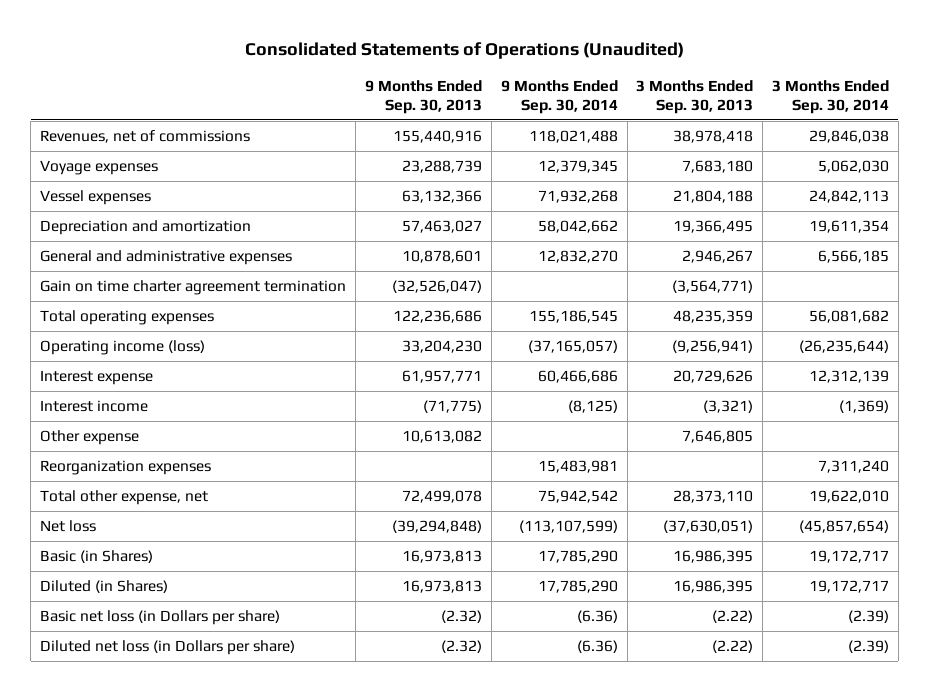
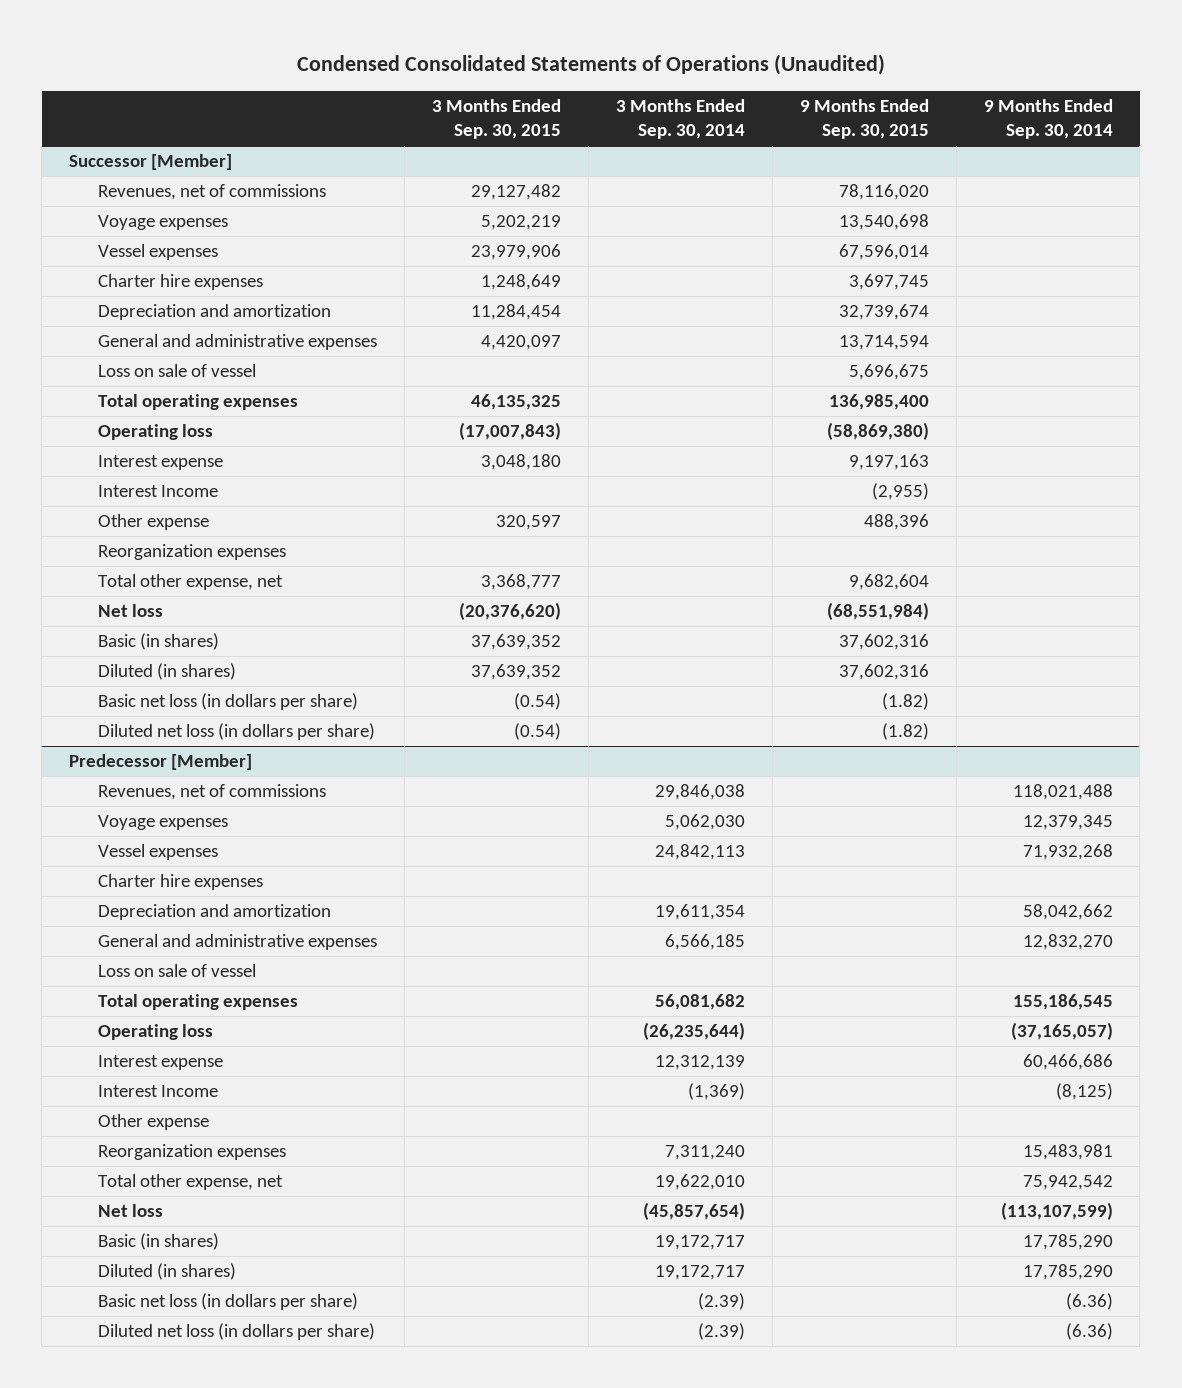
[244,42,684,60] Consolidated Statements of Operations (Unaudited) -> [296,54,885,76] Condensed Consolidated Statements of Operations (Unaudited)
[364,79,482,115] 9 Months Ended Sep. 30, 2013 -> none
[636,79,754,115] 3 Months Ended Sep. 30, 2013 -> none
none -> [431,98,561,140] 3 Months Ended Sep. 30, 2015
none -> [799,98,929,140] 9 Months Ended Sep. 30, 2015
none -> [69,154,233,171] Successor [Member]
none -> [97,184,326,201] Revenues, net of commissions
none -> [97,215,228,231] Voyage expenses
none -> [97,244,218,261] Vessel expenses
none -> [97,274,263,291] Charter hire expenses
none -> [97,304,331,321] Depreciation and amortization
none -> [97,334,377,351] General and administrative expenses
none -> [97,364,256,378] Loss on sale of vessel
none -> [97,394,298,411] Total operating expenses
none -> [97,424,213,441] Operating loss
none -> [97,455,223,471] Interest expense
none -> [97,485,218,498] Interest Income
none -> [97,514,209,531] Other expense
none -> [97,544,286,561] Reorganization expenses
none -> [97,574,283,591] Total other expense, net
none -> [97,604,163,618] Net loss
none -> [97,633,219,651] Basic (in shares)
none -> [97,663,236,681] Diluted (in shares)
none -> [97,693,358,711] Basic net loss (in dollars per share)
none -> [97,723,375,741] Diluted net loss (in dollars per share)
none -> [69,754,253,771] Predecessor [Member]
none -> [97,874,263,891] Charter hire expenses
[40,279,347,295] Gain on time charter agreement termination -> none
none -> [97,964,256,978] Loss on sale of vessel
[40,339,206,355] Operating income (loss) -> [97,1024,213,1041] Operating loss
[40,399,149,412] Interest income -> [97,1085,218,1098] Interest Income
[40,549,154,563] Basic (in Shares) -> [97,1233,219,1251] Basic (in shares)
[40,579,169,593] Diluted (in Shares) -> [97,1263,236,1281] Diluted (in shares)
[40,609,281,625] Basic net loss (in Dollars per share) -> [97,1293,358,1311] Basic net loss (in dollars per share)
[40,639,296,655] Diluted net loss (in Dollars per share) -> [97,1323,375,1341] Diluted net loss (in dollars per share)

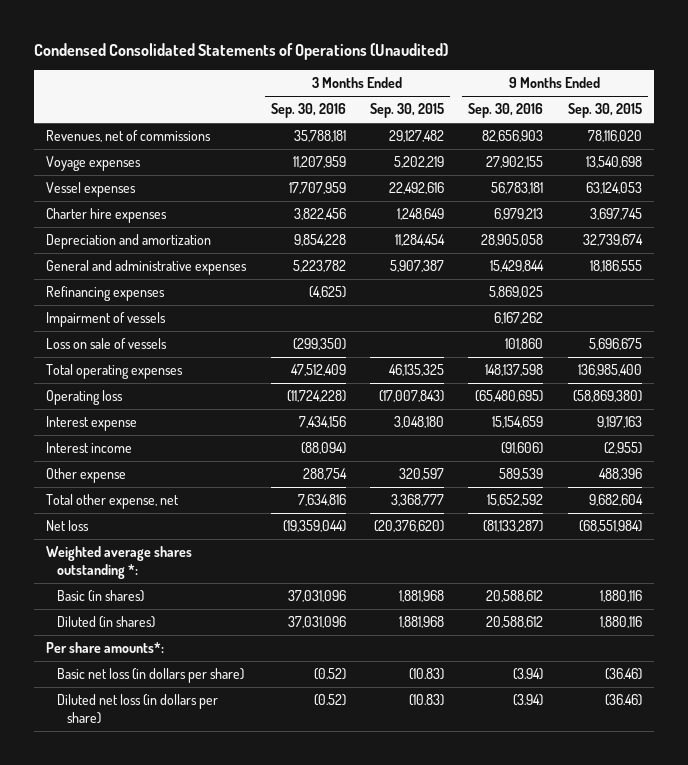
[615,98,745,140] 3 Months Ended Sep. 30, 2014 -> none
[983,98,1113,140] 9 Months Ended Sep. 30, 2014 -> none
none -> [270,103,346,119] Sep. 30, 2016
none -> [468,103,544,119] Sep. 30, 2016
[69,154,233,171] Successor [Member] -> none
[470,244,561,261] 23,979,906 -> [389,182,445,195] 22,492,616
[838,244,929,261] 67,596,014 -> [585,182,642,195] 63,124,053
[480,335,561,351] 4,420,097 -> [390,260,445,273] 5,907,387
[838,335,929,351] 13,714,594 -> [589,260,642,273] 18,186,555
none -> [46,286,166,302] Refinancing expenses
none -> [46,312,167,328] Impairment of vessels
[97,364,256,378] Loss on sale of vessel -> [46,338,168,350] Loss on sale of vessels
[97,485,218,498] Interest Income -> [46,442,133,454] Interest income
[97,544,286,561] Reorganization expenses -> none
[69,754,253,771] Predecessor [Member] -> none
[97,784,326,801] Revenues, net of commissions -> none
[97,815,228,831] Voyage expenses -> none
[97,844,218,861] Vessel expenses -> none
[97,874,263,891] Charter hire expenses -> none
[97,904,331,921] Depreciation and amortization -> none
[97,934,377,951] General and administrative expenses -> none
[97,964,256,978] Loss on sale of vessel -> none
[97,994,298,1011] Total operating expenses -> none
[97,1024,213,1041] Operating loss -> none
[97,1055,223,1071] Interest expense -> none
[97,1085,218,1098] Interest Income -> none
[97,1114,209,1131] Other expense -> none
[97,1144,286,1161] Reorganization expenses -> none
[97,1174,283,1191] Total other expense, net -> none
[97,1204,163,1218] Net loss -> none
[97,1233,219,1251] Basic (in shares) -> none
[97,1263,236,1281] Diluted (in shares) -> none
[97,1293,358,1311] Basic net loss (in dollars per share) -> none
[97,1323,375,1341] Diluted net loss (in dollars per share) -> none
none -> [46,546,193,579] Weighted average shares outstanding *:
[470,634,561,651] 37,639,352 -> [399,590,445,603] 1,881,968
[838,634,929,651] 37,602,316 -> [599,590,642,603] 1,880,116
[470,664,561,681] 37,639,352 -> [399,616,445,629] 1,881,968
[838,664,929,681] 37,602,316 -> [599,616,642,629] 1,880,116
none -> [46,642,165,654] Per share amounts*:
[513,693,561,711] (0.54) -> [409,668,445,681] (10.83)
[881,693,929,711] (1.82) -> [604,668,642,681] (36.46)
[513,723,561,741] (0.54) -> [409,694,445,707] (10.83)
[881,723,929,741] (1.82) -> [604,694,642,707] (36.46)

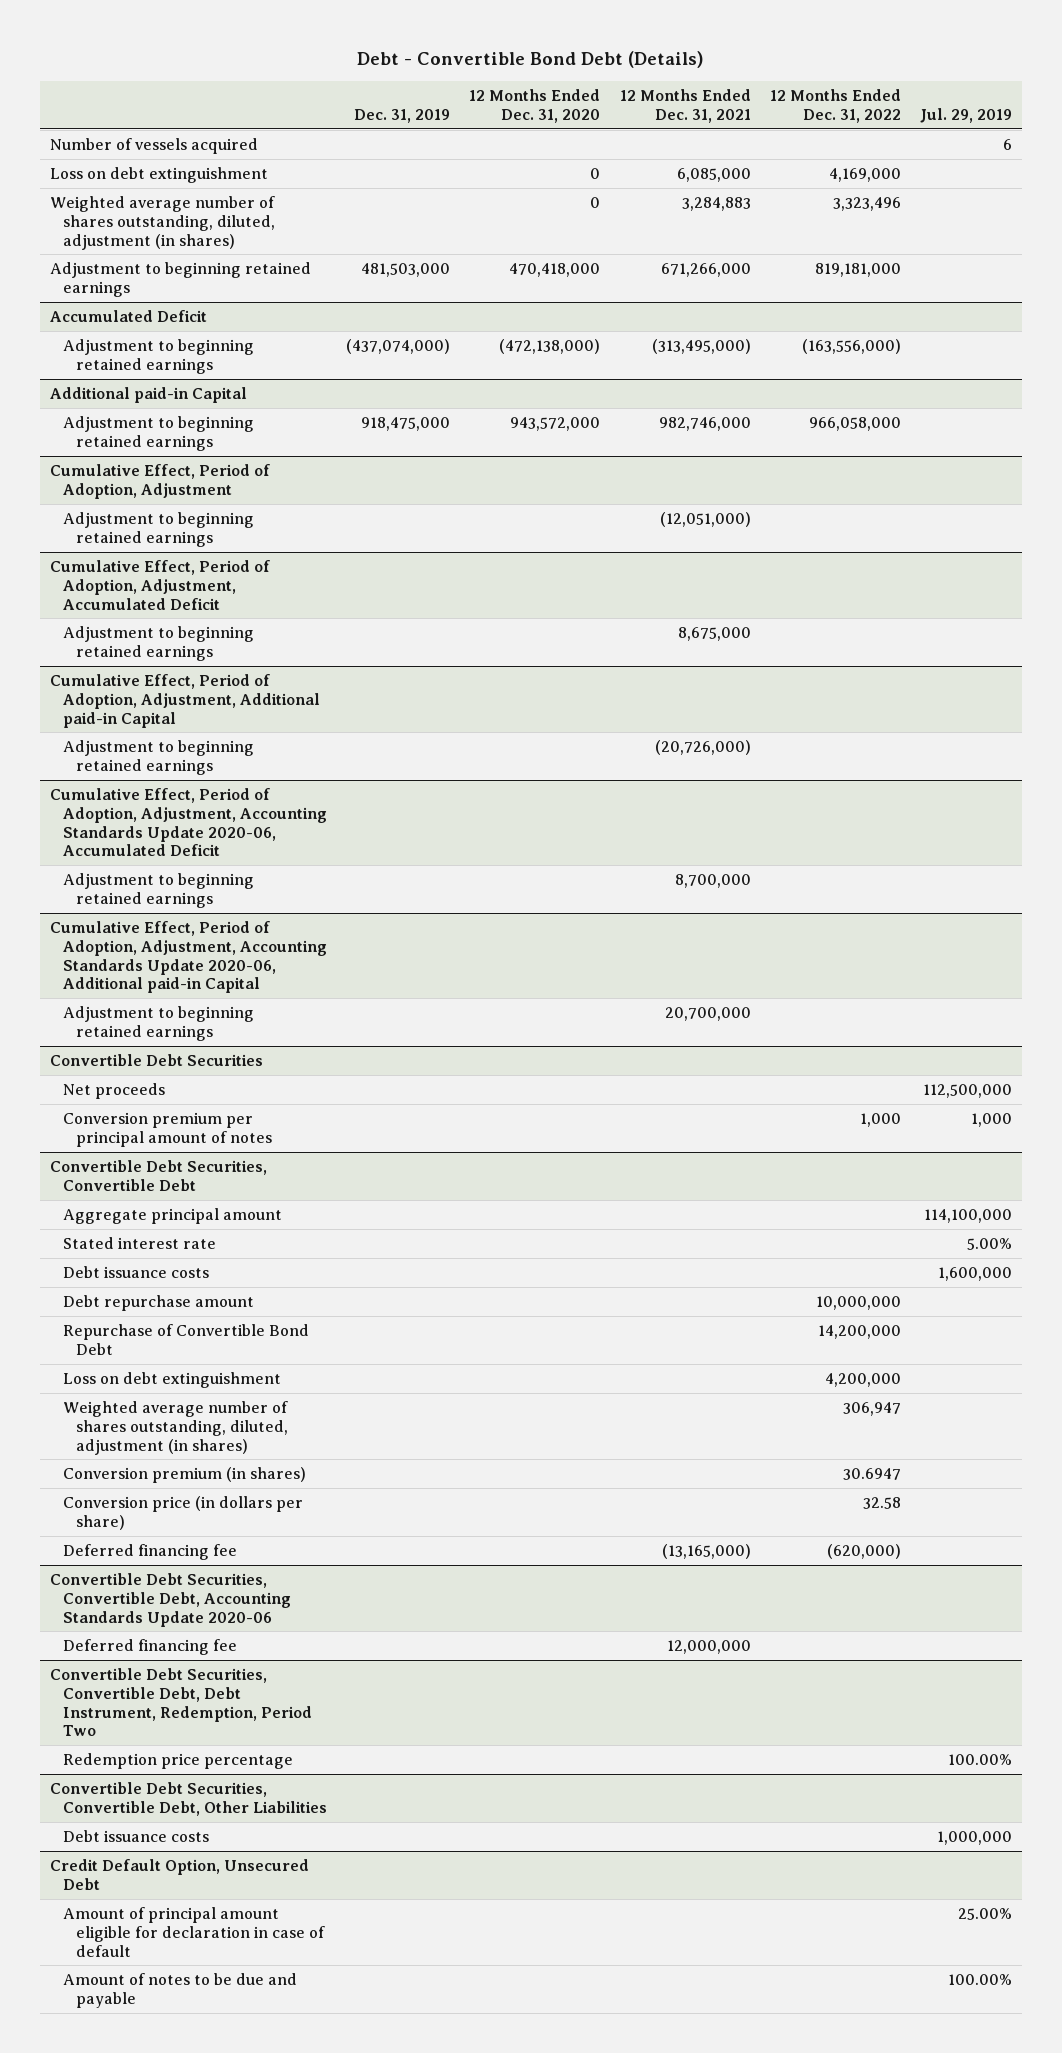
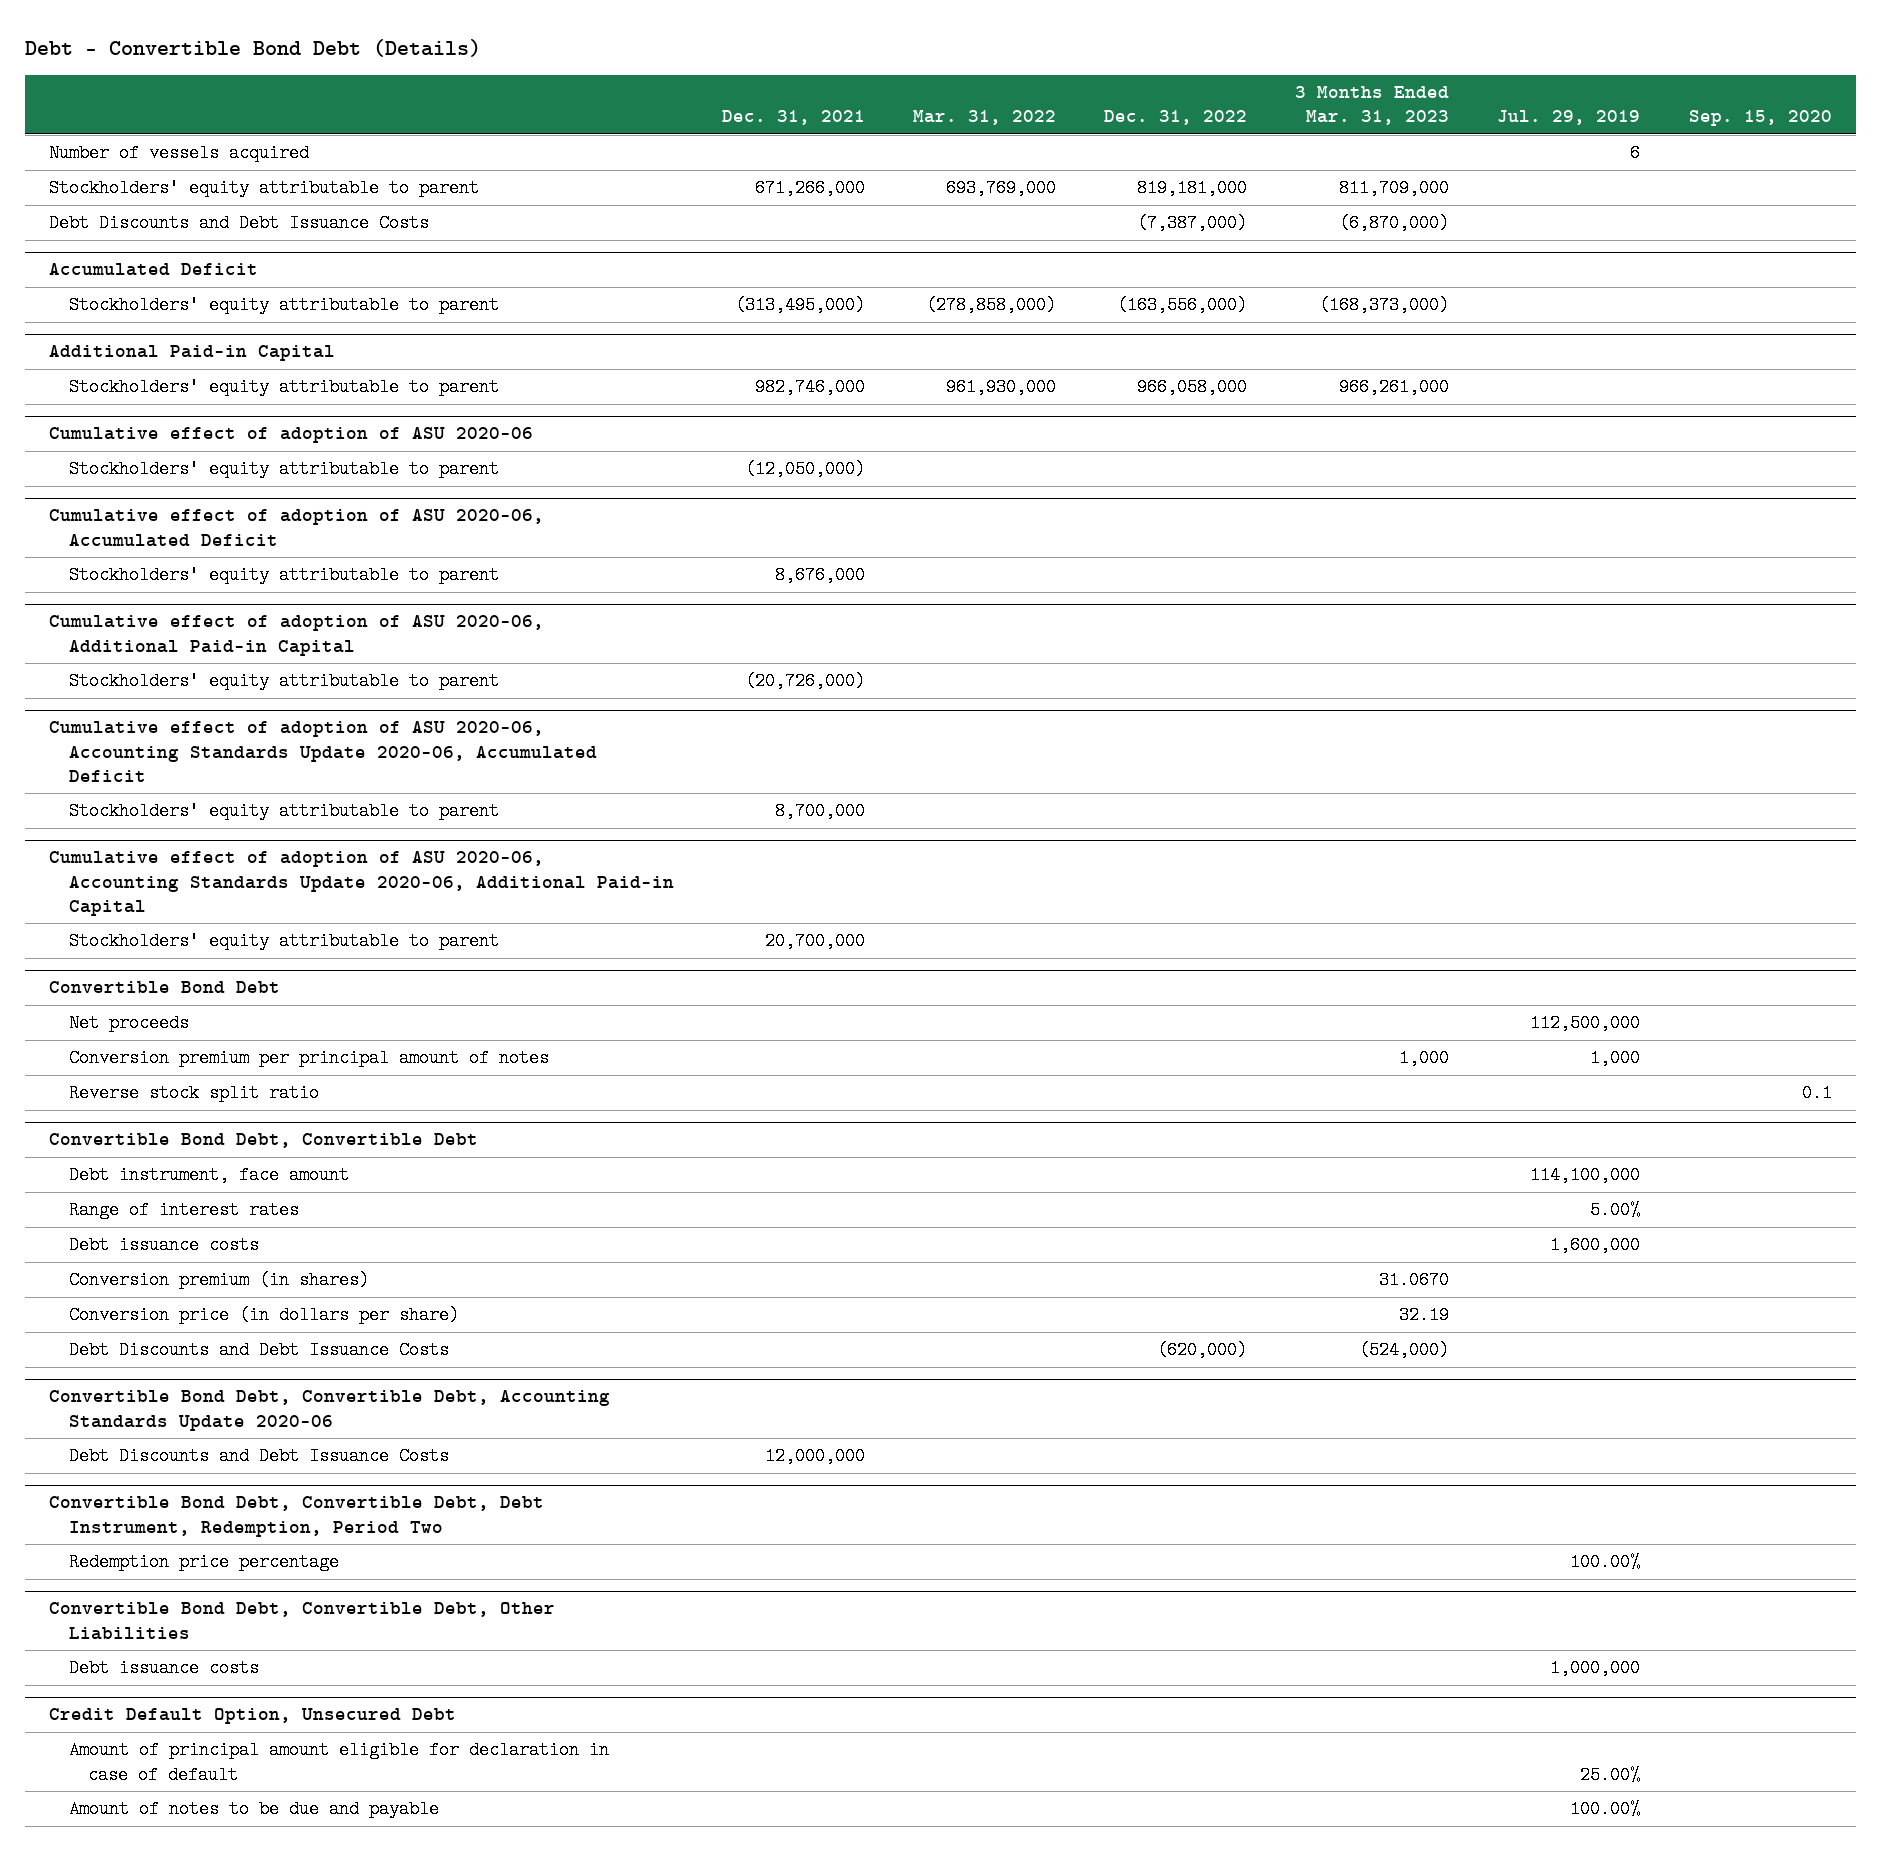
[354,109,451,124] Dec. 31, 2019 -> none
[469,89,601,124] 12 Months Ended Dec. 31, 2020 -> none
[619,89,751,124] 12 Months Ended Dec. 31, 2021 -> none
[769,89,901,124] 12 Months Ended Dec. 31, 2022 -> none
none -> [721,110,865,126] Dec. 31, 2021
none -> [912,110,1056,126] Mar. 31, 2022
none -> [1104,110,1248,126] Dec. 31, 2022
none -> [1295,86,1450,126] 3 Months Ended Mar. 31, 2023
none -> [1688,110,1832,127] Sep. 15, 2020
[49,166,268,183] Loss on debt extinguishment -> none
[49,195,276,250] Weighted average number of shares outstanding, diluted, adjustment (in shares) -> none
[49,261,311,297] Adjustment to beginning retained earnings -> [49,179,480,198] Stockholders' equity attributable to parent
none -> [49,214,430,233] Debt Discounts and Debt Issuance Costs
[63,338,255,374] Adjustment to beginning retained earnings -> [68,296,499,315] Stockholders' equity attributable to parent
[49,386,247,403] Additional paid-in Capital -> [49,345,336,362] Additional Paid-in Capital
[63,415,255,451] Adjustment to beginning retained earnings -> [68,378,499,397] Stockholders' equity attributable to parent
[49,463,270,499] Cumulative Effect, Period of Adoption, Adjustment -> [49,427,534,444] Cumulative effect of adoption of ASU 2020-06
[63,511,255,547] Adjustment to beginning retained earnings -> [68,460,499,479] Stockholders' equity attributable to parent
[49,559,270,610] Cumulative Effect, Period of Adoption, Adjustment, Accumulated Deficit -> [49,509,545,547] Cumulative effect of adoption of ASU 2020-06, Accumulated Deficit
[63,625,255,661] Adjustment to beginning retained earnings -> [68,566,499,585] Stockholders' equity attributable to parent
[49,673,321,728] Cumulative Effect, Period of Adoption, Adjustment, Additional paid-in Capital -> [49,615,545,656] Cumulative effect of adoption of ASU 2020-06, Additional Paid-in Capital
[63,739,255,775] Adjustment to beginning retained earnings -> [68,672,499,691] Stockholders' equity attributable to parent
[49,787,328,857] Cumulative Effect, Period of Adoption, Adjustment, Accounting Standards Update 2020-06, Accumulated Deficit -> [49,721,597,782] Cumulative effect of adoption of ASU 2020-06, Accounting Standards Update 2020-06, Accumulated Deficit
[63,872,255,908] Adjustment to beginning retained earnings -> [68,802,499,821] Stockholders' equity attributable to parent
[49,920,328,994] Cumulative Effect, Period of Adoption, Adjustment, Accounting Standards Update 2020-06, Additional paid-in Capital -> [49,851,674,916] Cumulative effect of adoption of ASU 2020-06, Accounting Standards Update 2020-06, Additional Paid-in Capital
[63,1005,255,1041] Adjustment to beginning retained earnings -> [68,932,499,951] Stockholders' equity attributable to parent
[49,1053,263,1066] Convertible Debt Securities -> [49,981,281,994] Convertible Bond Debt
none -> [68,1084,319,1103] Reverse stock split ratio
[49,1159,267,1191] Convertible Debt Securities, Convertible Debt -> [49,1133,479,1149] Convertible Bond Debt, Convertible Debt
[63,1207,283,1224] Aggregate principal amount -> [68,1166,349,1185] Debt instrument, face amount
[63,1236,217,1249] Stated interest rate -> [68,1201,299,1220] Range of interest rates
[63,1294,255,1311] Debt repurchase amount -> none
[63,1323,310,1355] Repurchase of Convertible Bond Debt -> none
[63,1371,282,1388] Loss on debt extinguishment -> none
[63,1400,289,1455] Weighted average number of shares outstanding, diluted, adjustment (in shares) -> none
[63,1543,238,1560] Deferred financing fee -> [68,1341,449,1360] Debt Discounts and Debt Issuance Costs
[49,1572,292,1627] Convertible Debt Securities, Convertible Debt, Accounting Standards Update 2020-06 -> [49,1390,611,1431] Convertible Bond Debt, Convertible Debt, Accounting Standards Update 2020-06
[63,1638,238,1655] Deferred financing fee -> [68,1447,449,1466] Debt Discounts and Debt Issuance Costs
[49,1667,313,1737] Convertible Debt Securities, Convertible Debt, Debt Instrument, Redemption, Period Two -> [49,1496,545,1537] Convertible Bond Debt, Convertible Debt, Debt Instrument, Redemption, Period Two
[49,1781,328,1816] Convertible Debt Securities, Convertible Debt, Other Liabilities -> [49,1602,556,1640] Convertible Bond Debt, Convertible Debt, Other Liabilities

